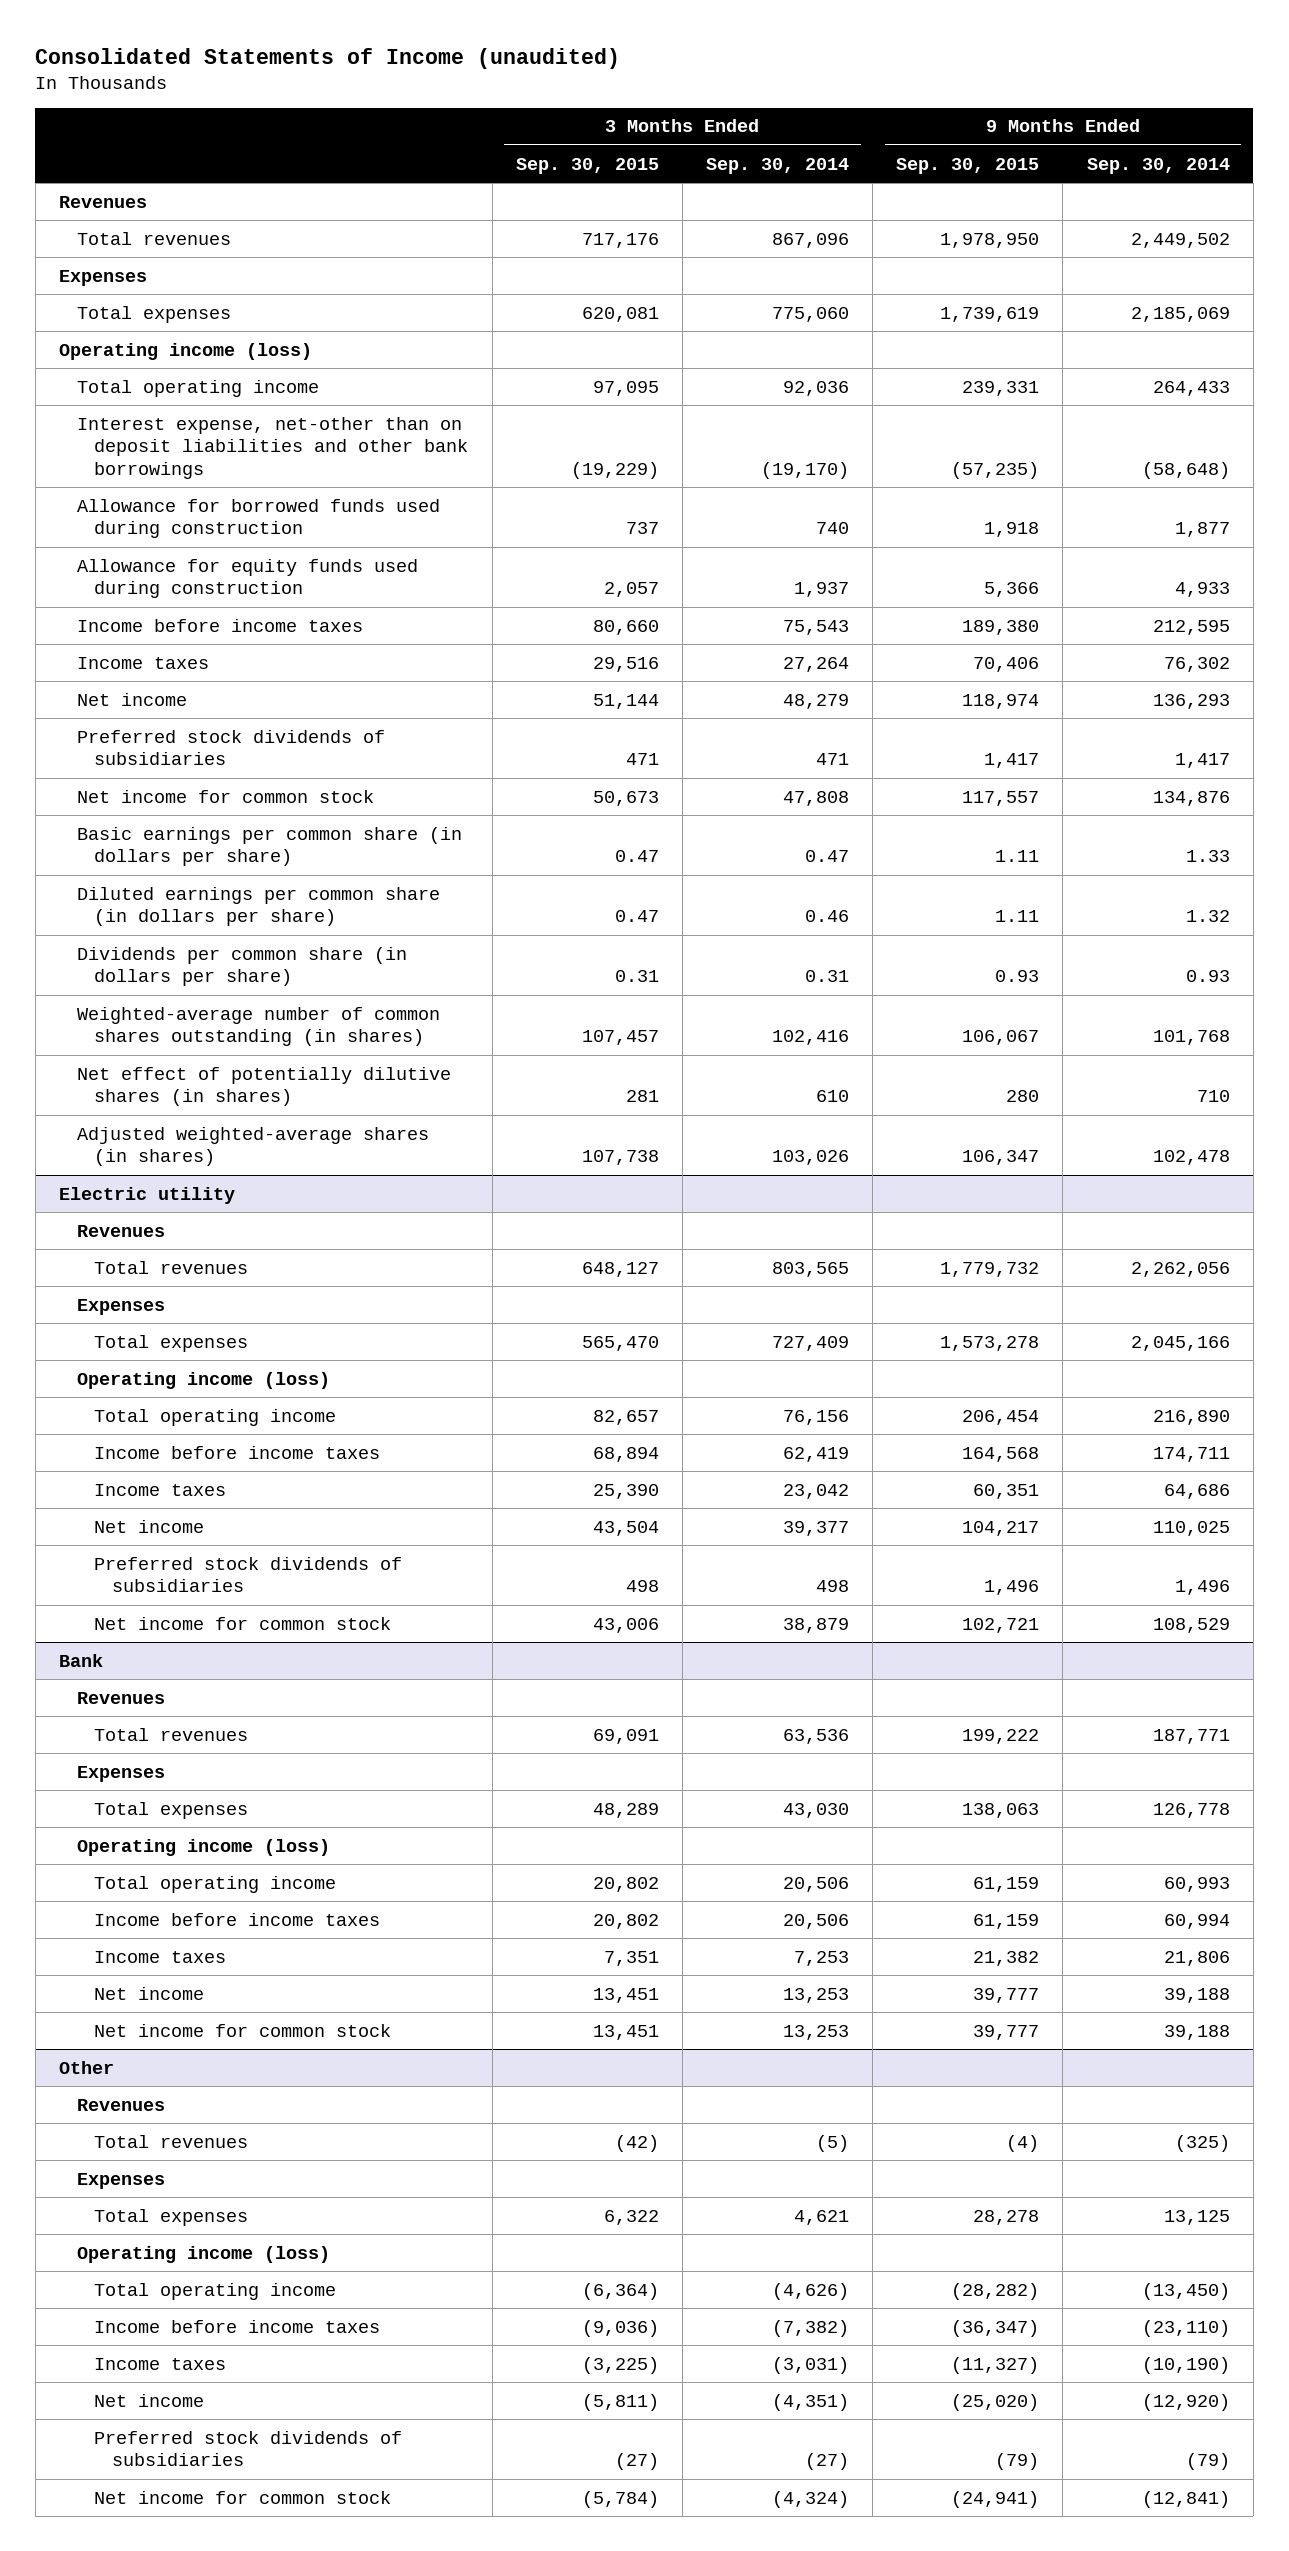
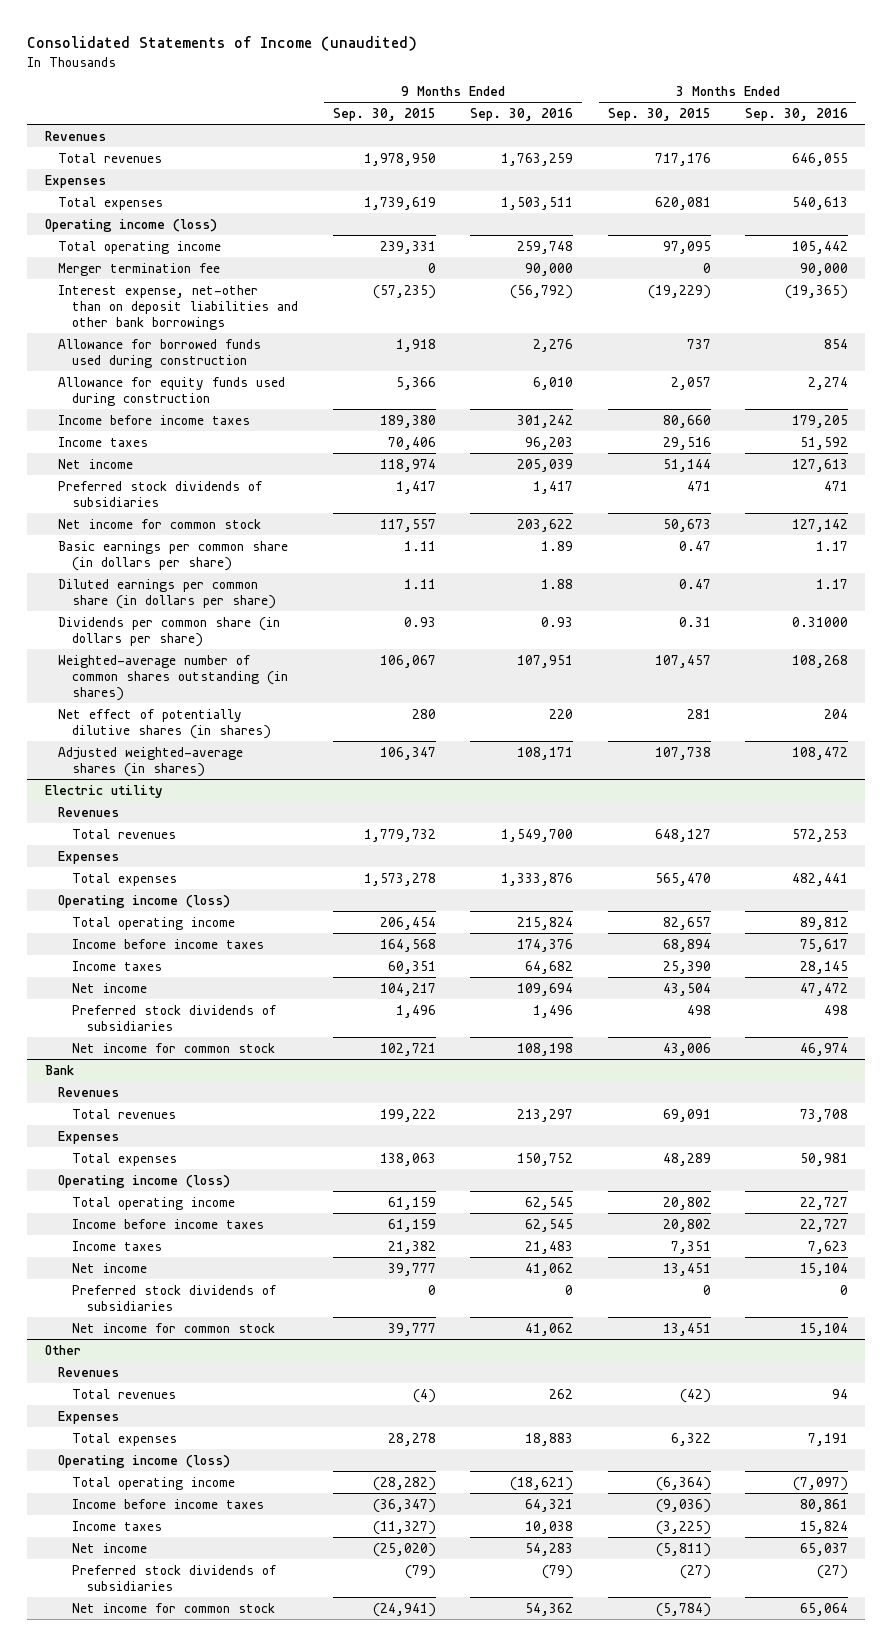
[706,157,850,174] Sep. 30, 2014 -> none
[1086,157,1230,174] Sep. 30, 2014 -> none
none -> [470,107,574,121] Sep. 30, 2016
none -> [744,107,848,121] Sep. 30, 2016
none -> [58,262,221,276] Merger termination fee
none -> [72,1284,277,1311] Preferred stock dividends of subsidiaries

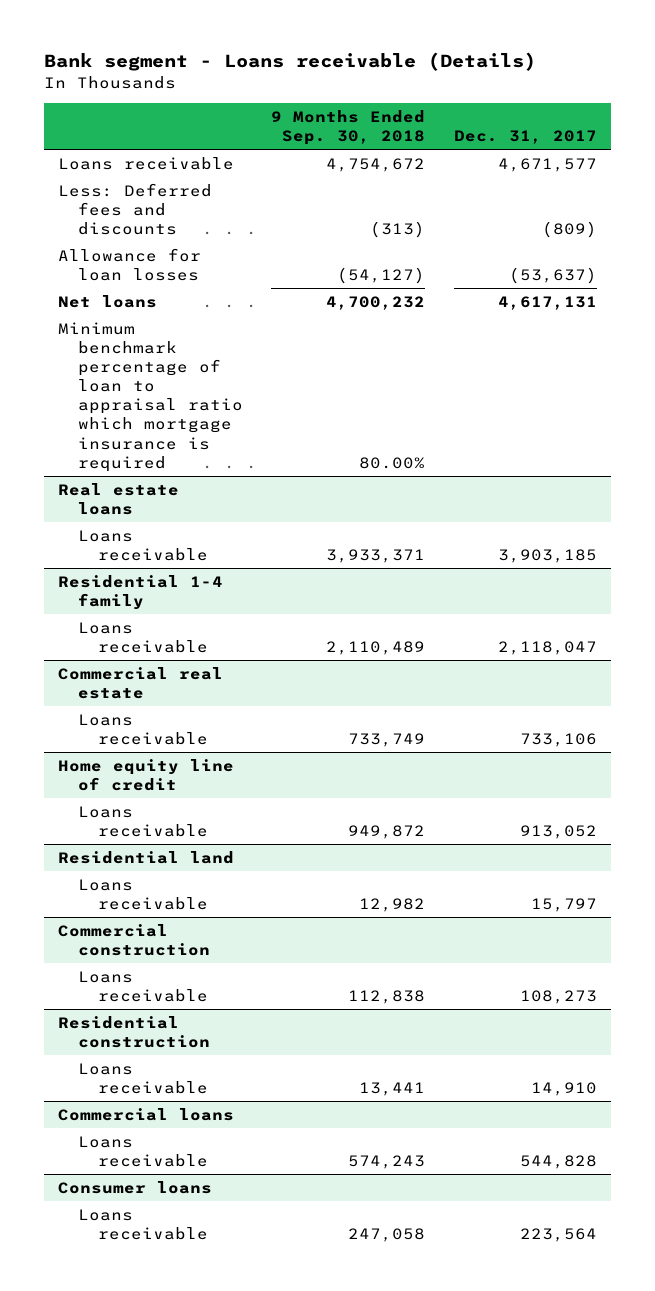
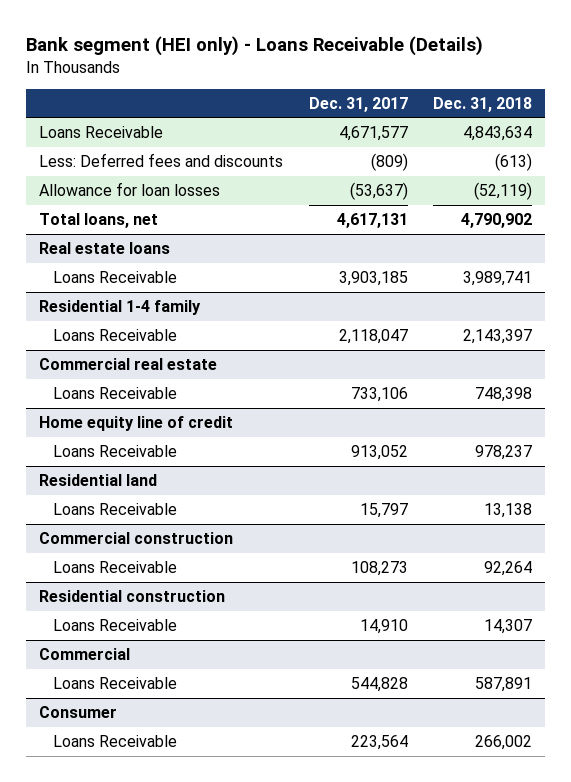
[43,52,536,72] Bank segment - Loans receivable (Details) -> [26,36,484,57] Bank segment (HEI only) - Loans Receivable (Details)
[271,109,426,146] 9 Months Ended Sep. 30, 2018 -> none
none -> [433,96,533,112] Dec. 31, 2018
[57,156,234,170] Loans receivable -> [38,126,163,139] Loans Receivable
[57,321,244,472] Minimum benchmark percentage of loan to appraisal ratio which mortgage insurance is required -> none
[57,294,157,308] Net loans -> [38,213,158,229] Total loans, net
[78,529,209,561] Loans receivable -> [52,271,177,284] Loans Receivable
[78,621,209,653] Loans receivable -> [52,329,177,342] Loans Receivable
[78,713,209,745] Loans receivable -> [52,387,177,400] Loans Receivable
[78,805,209,837] Loans receivable -> [52,445,177,458] Loans Receivable
[78,878,209,910] Loans receivable -> [52,503,177,516] Loans Receivable
[78,970,209,1002] Loans receivable -> [52,561,177,574] Loans Receivable
[78,1062,209,1094] Loans receivable -> [52,619,177,632] Loans Receivable
[57,1107,234,1121] Commercial loans -> [38,648,130,661] Commercial
[78,1135,209,1167] Loans receivable -> [52,677,177,690] Loans Receivable
[57,1180,212,1194] Consumer loans -> [38,706,117,719] Consumer
[78,1208,209,1240] Loans receivable -> [52,735,177,748] Loans Receivable

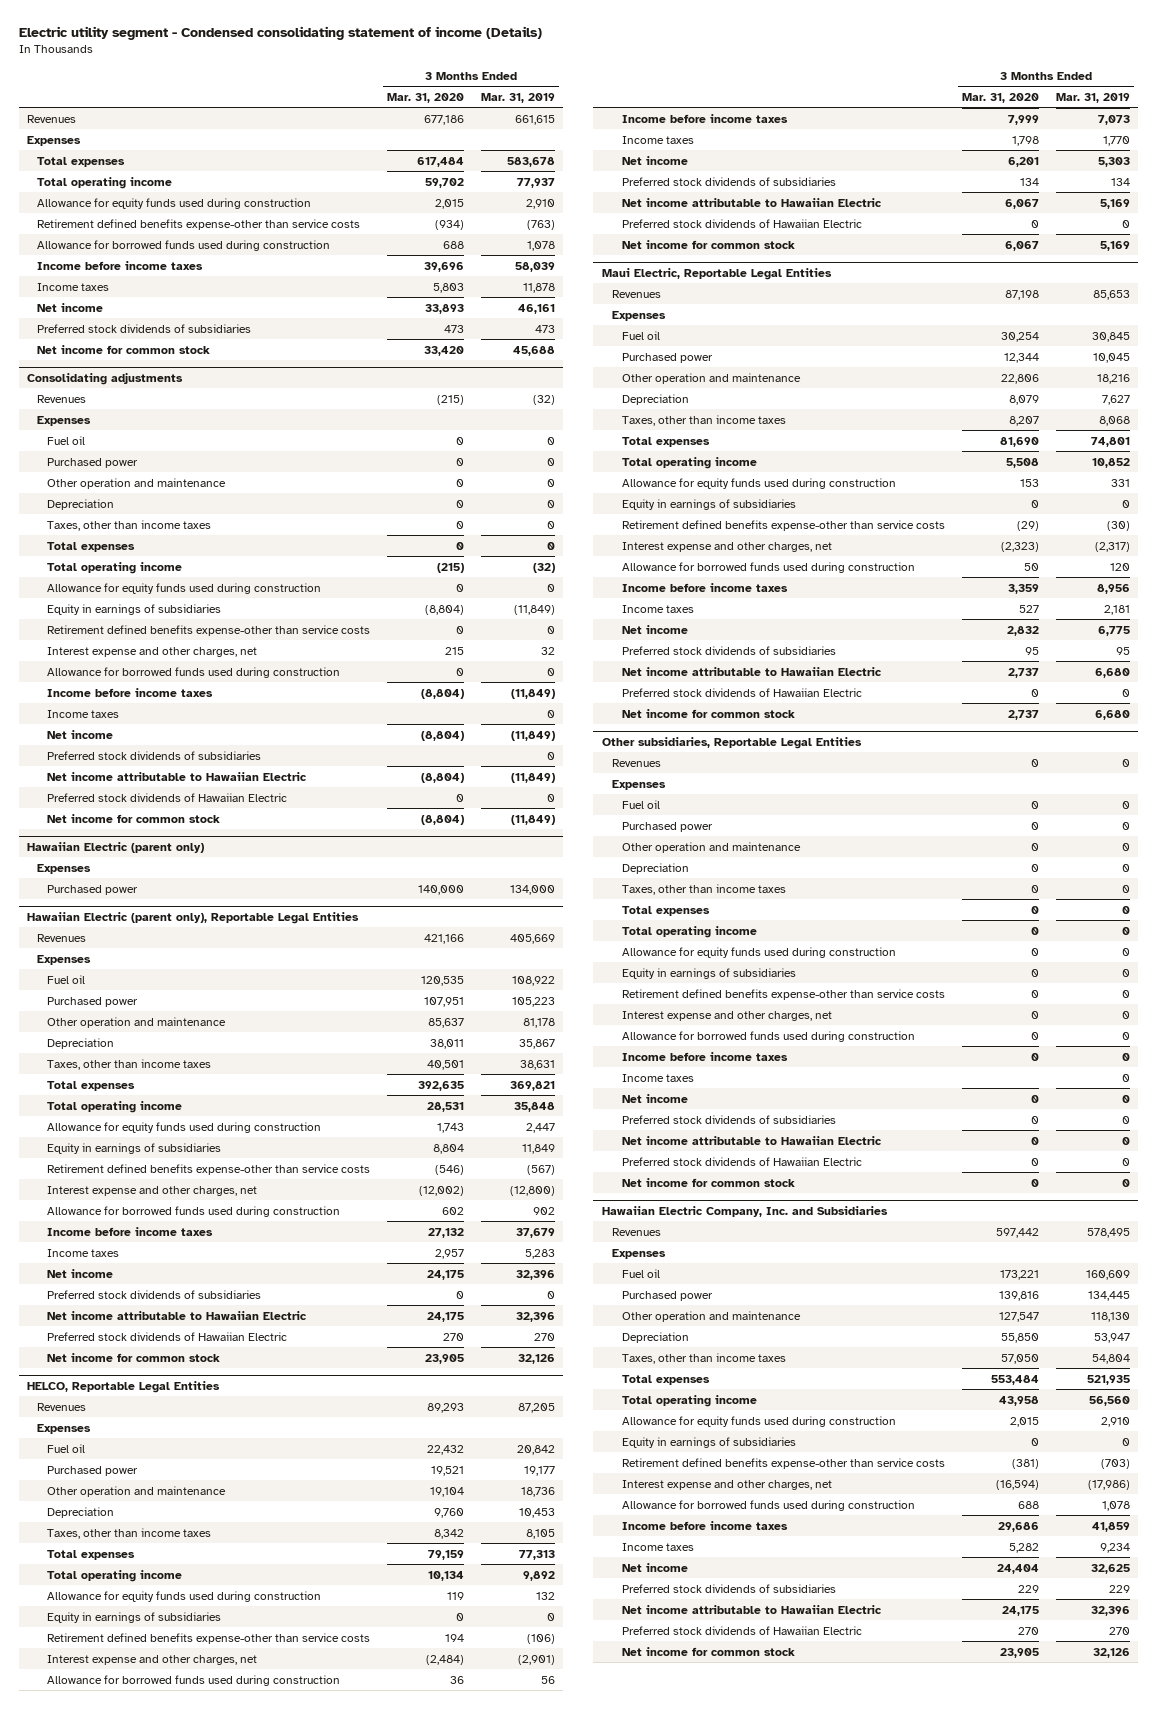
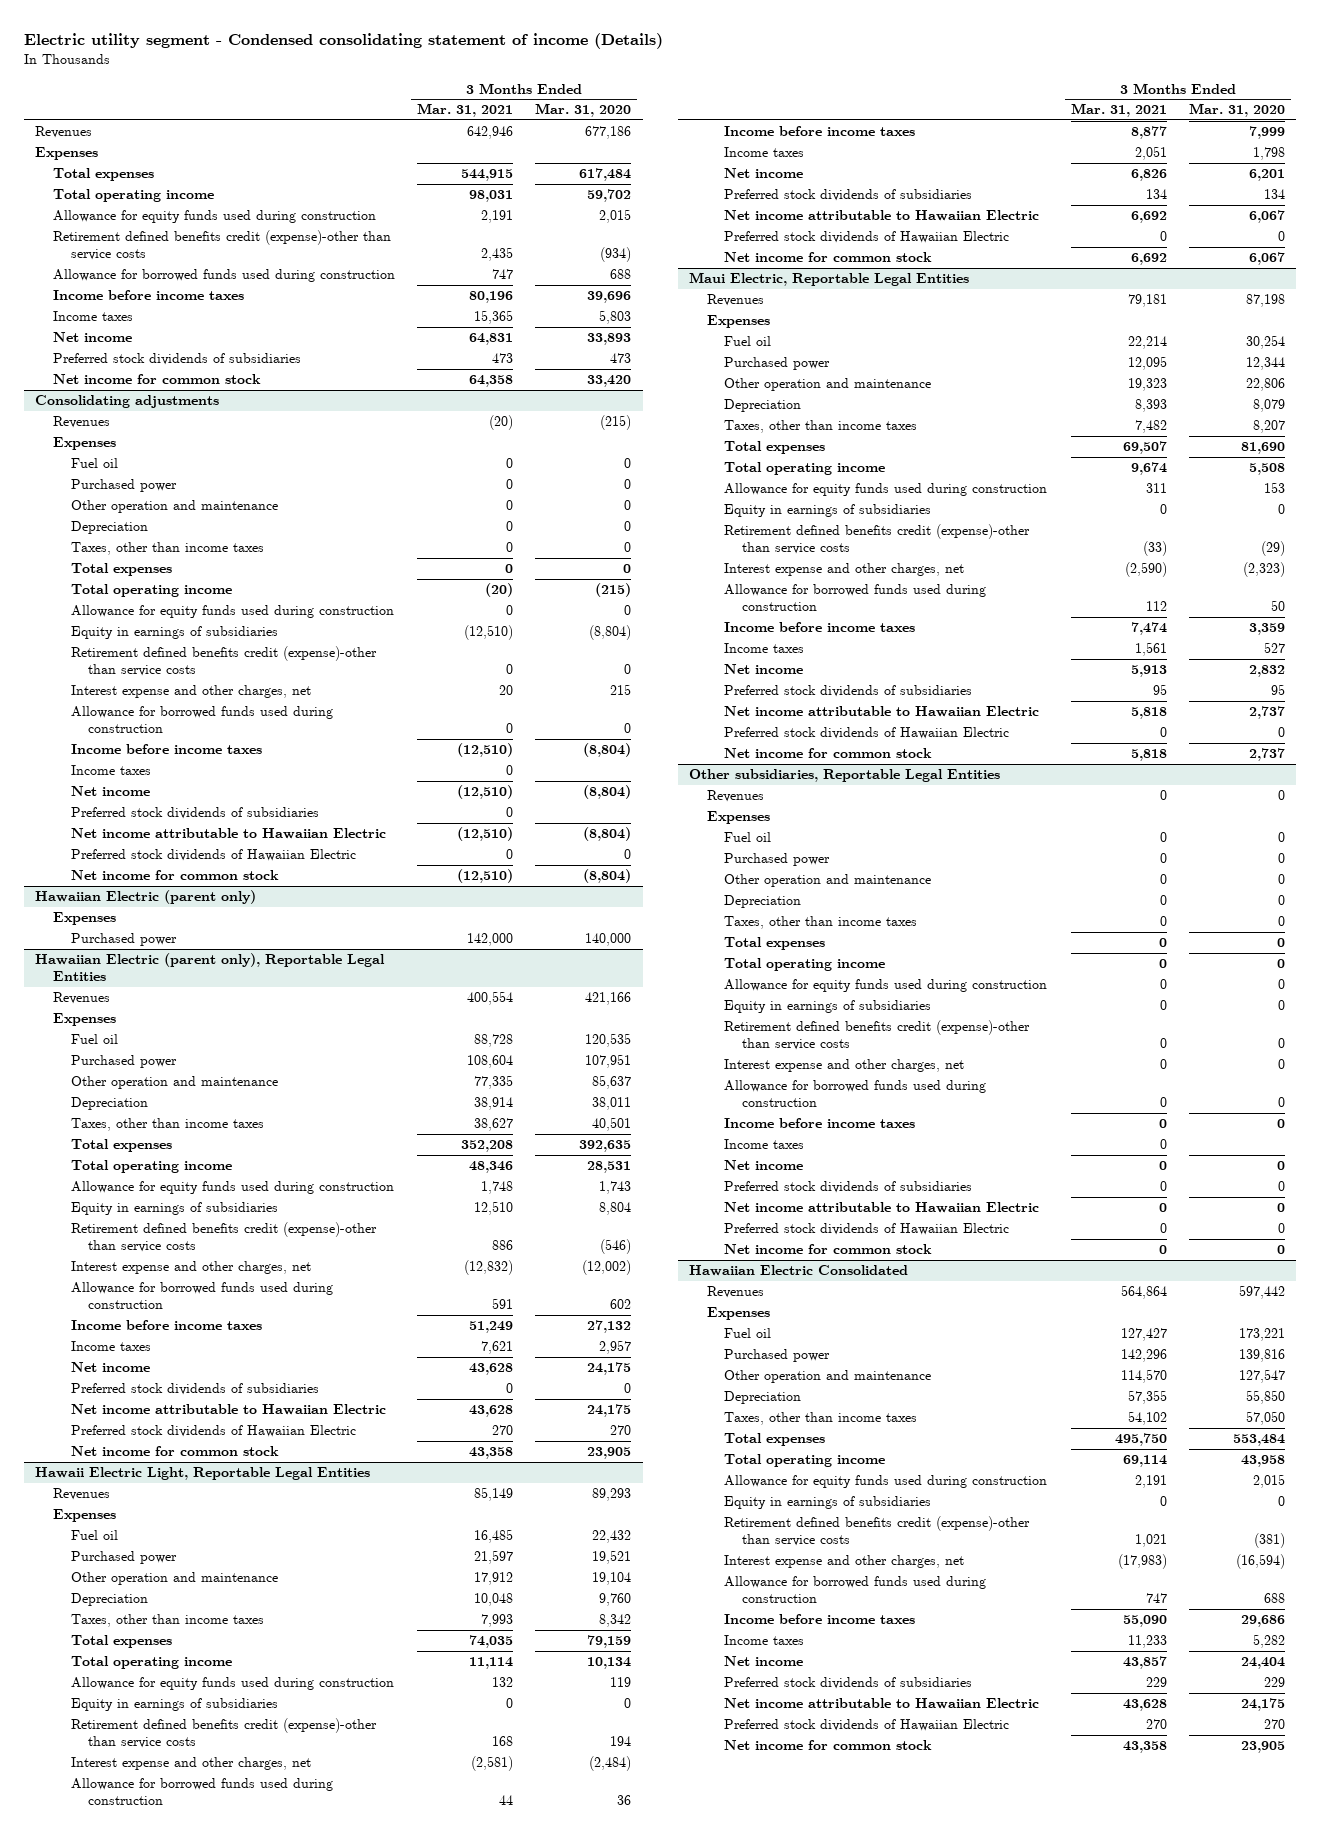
[481,92,556,103] Mar. 31, 2019 -> none
none -> [417,103,514,118] Mar. 31, 2021
[37,218,361,230] Retirement defined benefits expense-other than service costs -> [52,230,391,261] Retirement defined benefits credit (expense)-other than service costs
[47,624,371,636] Retirement defined benefits expense-other than service costs -> [70,646,377,677] Retirement defined benefits credit (expense)-other than service costs
[47,1163,371,1175] Retirement defined benefits expense-other than service costs -> [70,1222,377,1253] Retirement defined benefits credit (expense)-other than service costs
[26,1380,220,1393] HELCO, Reportable Legal Entities -> none
none -> [34,1467,370,1481] Hawaii Electric Light, Reportable Legal Entities
[47,1632,371,1644] Retirement defined benefits expense-other than service costs -> [70,1718,377,1749] Retirement defined benefits credit (expense)-other than service costs
[621,519,945,531] Retirement defined benefits expense-other than service costs -> [724,524,1031,555] Retirement defined benefits credit (expense)-other than service costs
[621,988,945,1000] Retirement defined benefits expense-other than service costs -> [724,1020,1031,1051] Retirement defined benefits credit (expense)-other than service costs
[601,1205,888,1217] Hawaiian Electric Company, Inc. and Subsidiaries -> [688,1265,908,1277] Hawaiian Electric Consolidated
[621,1457,945,1469] Retirement defined benefits expense-other than service costs -> [724,1516,1031,1547] Retirement defined benefits credit (expense)-other than service costs

